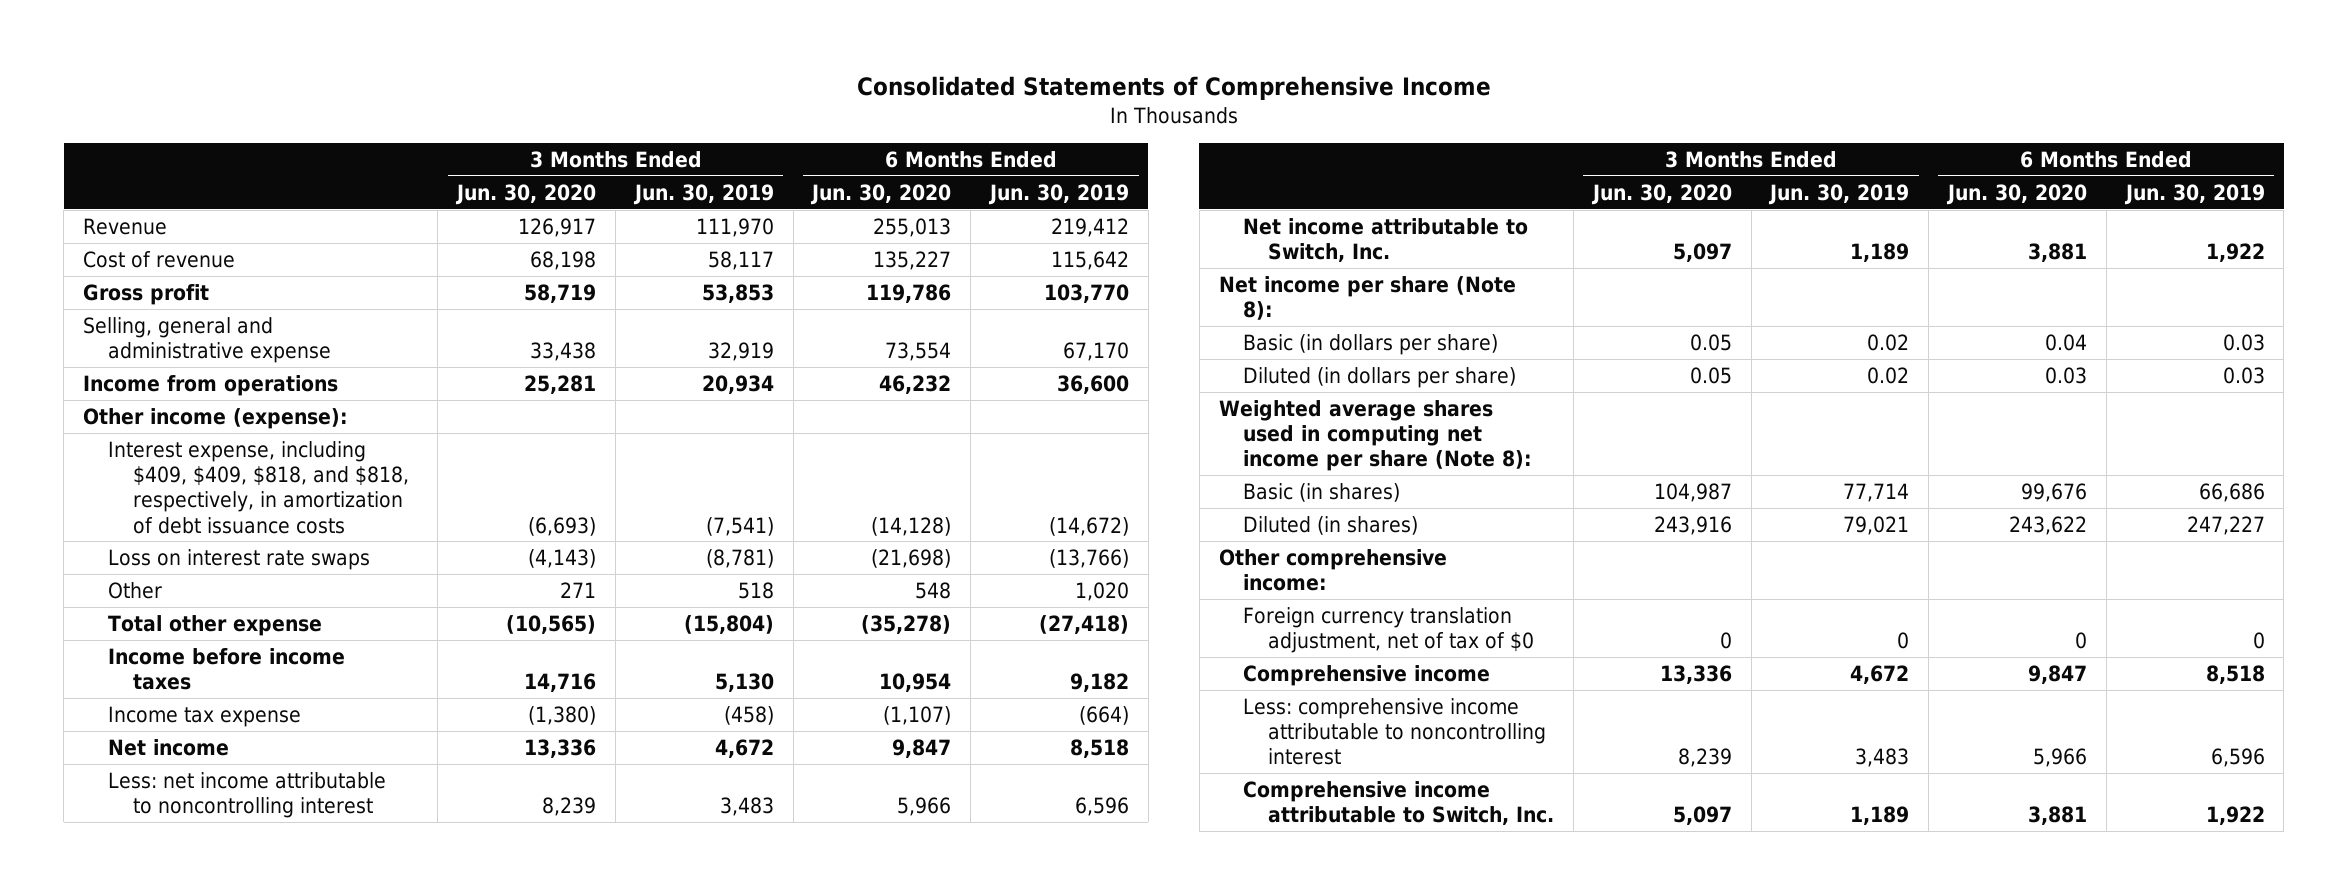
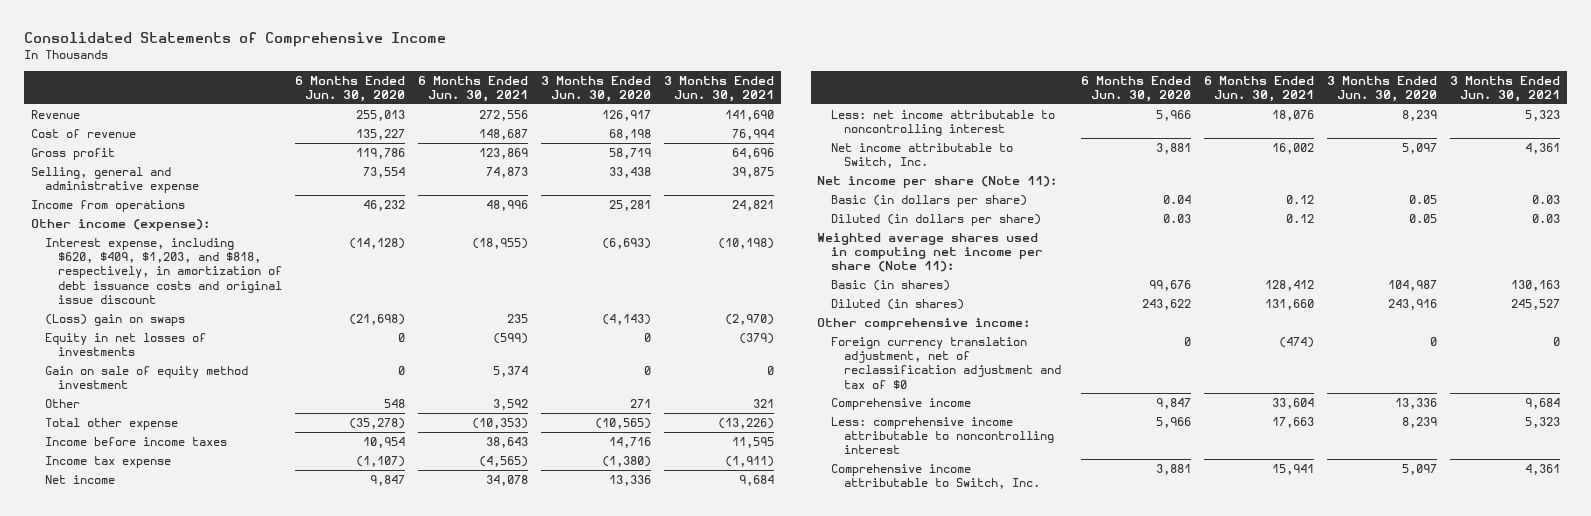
[632,183,774,205] Jun. 30, 2019 -> none
[987,183,1129,205] Jun. 30, 2019 -> none
none -> [418,75,529,102] 6 Months Ended Jun. 30, 2021
none -> [664,75,775,102] 3 Months Ended Jun. 30, 2021
[107,440,409,534] Interest expense, including $409, $409, $818, and $818, respectively, in amortization of debt issuance costs -> [44,237,283,304] Interest expense, including $620, $409, $1,203, and $818, respectively, in amortization of debt issuance costs and original issue discount
[107,548,370,570] Loss on interest rate swaps -> [44,313,185,326] (Loss) gain on swaps
none -> [44,332,206,357] Equity in net losses of investments
none -> [44,365,248,390] Gain on sale of equity method investment
[1218,275,1516,321] Net income per share (Note 8): -> [817,175,1058,188] Net income per share (Note 11):
[1218,399,1533,472] Weighted average shares used in computing net income per share (Note 8): -> [817,232,1043,273] Weighted average shares used in computing net income per share (Note 11):
[1243,606,1535,654] Foreign currency translation adjustment, net of tax of $0 -> [830,336,1062,389] Foreign currency translation adjustment, net of reclassification adjustment and tax of $0

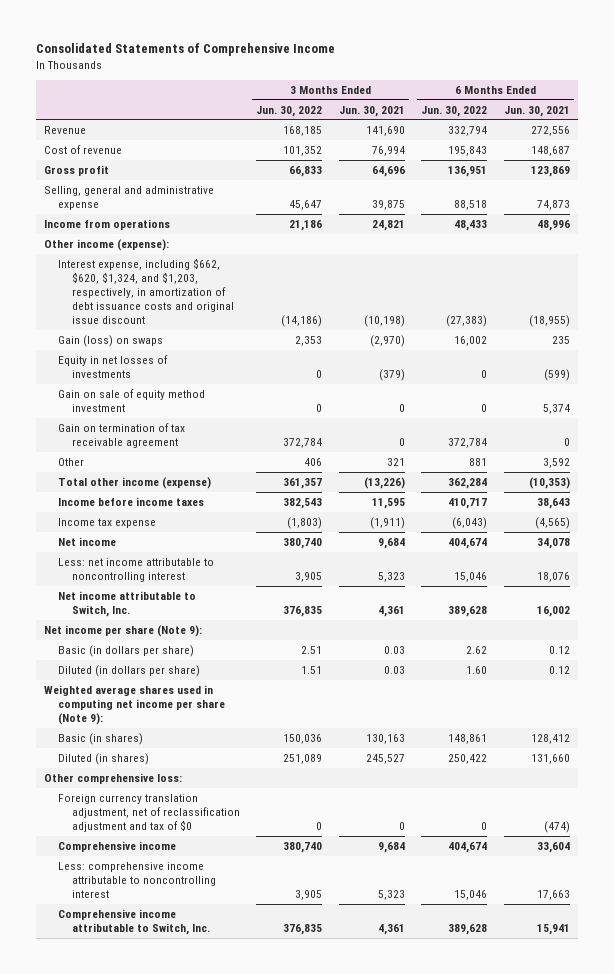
[295,75,406,102] 6 Months Ended Jun. 30, 2020 -> none
[541,75,652,102] 3 Months Ended Jun. 30, 2020 -> none
none -> [256,105,323,117] Jun. 30, 2022
none -> [421,105,488,117] Jun. 30, 2022
[44,237,283,304] Interest expense, including $620, $409, $1,203, and $818, respectively, in amortization of debt issuance costs and original issue discount -> [57,257,234,324] Interest expense, including $662, $620, $1,324, and $1,203, respectively, in amortization of debt issuance costs and original issue discount
[44,313,185,326] (Loss) gain on swaps -> [57,334,163,347] Gain (loss) on swaps
none -> [57,422,185,448] Gain on termination of tax receivable agreement
[44,417,178,430] Total other expense -> [57,476,211,489] Total other income (expense)
[817,175,1058,188] Net income per share (Note 11): -> [43,624,202,637] Net income per share (Note 9):
[817,232,1043,273] Weighted average shares used in computing net income per share (Note 11): -> [43,684,225,725] Weighted average shares used in computing net income per share (Note 9):
[817,317,1031,330] Other comprehensive income: -> [43,772,182,784] Other comprehensive loss:

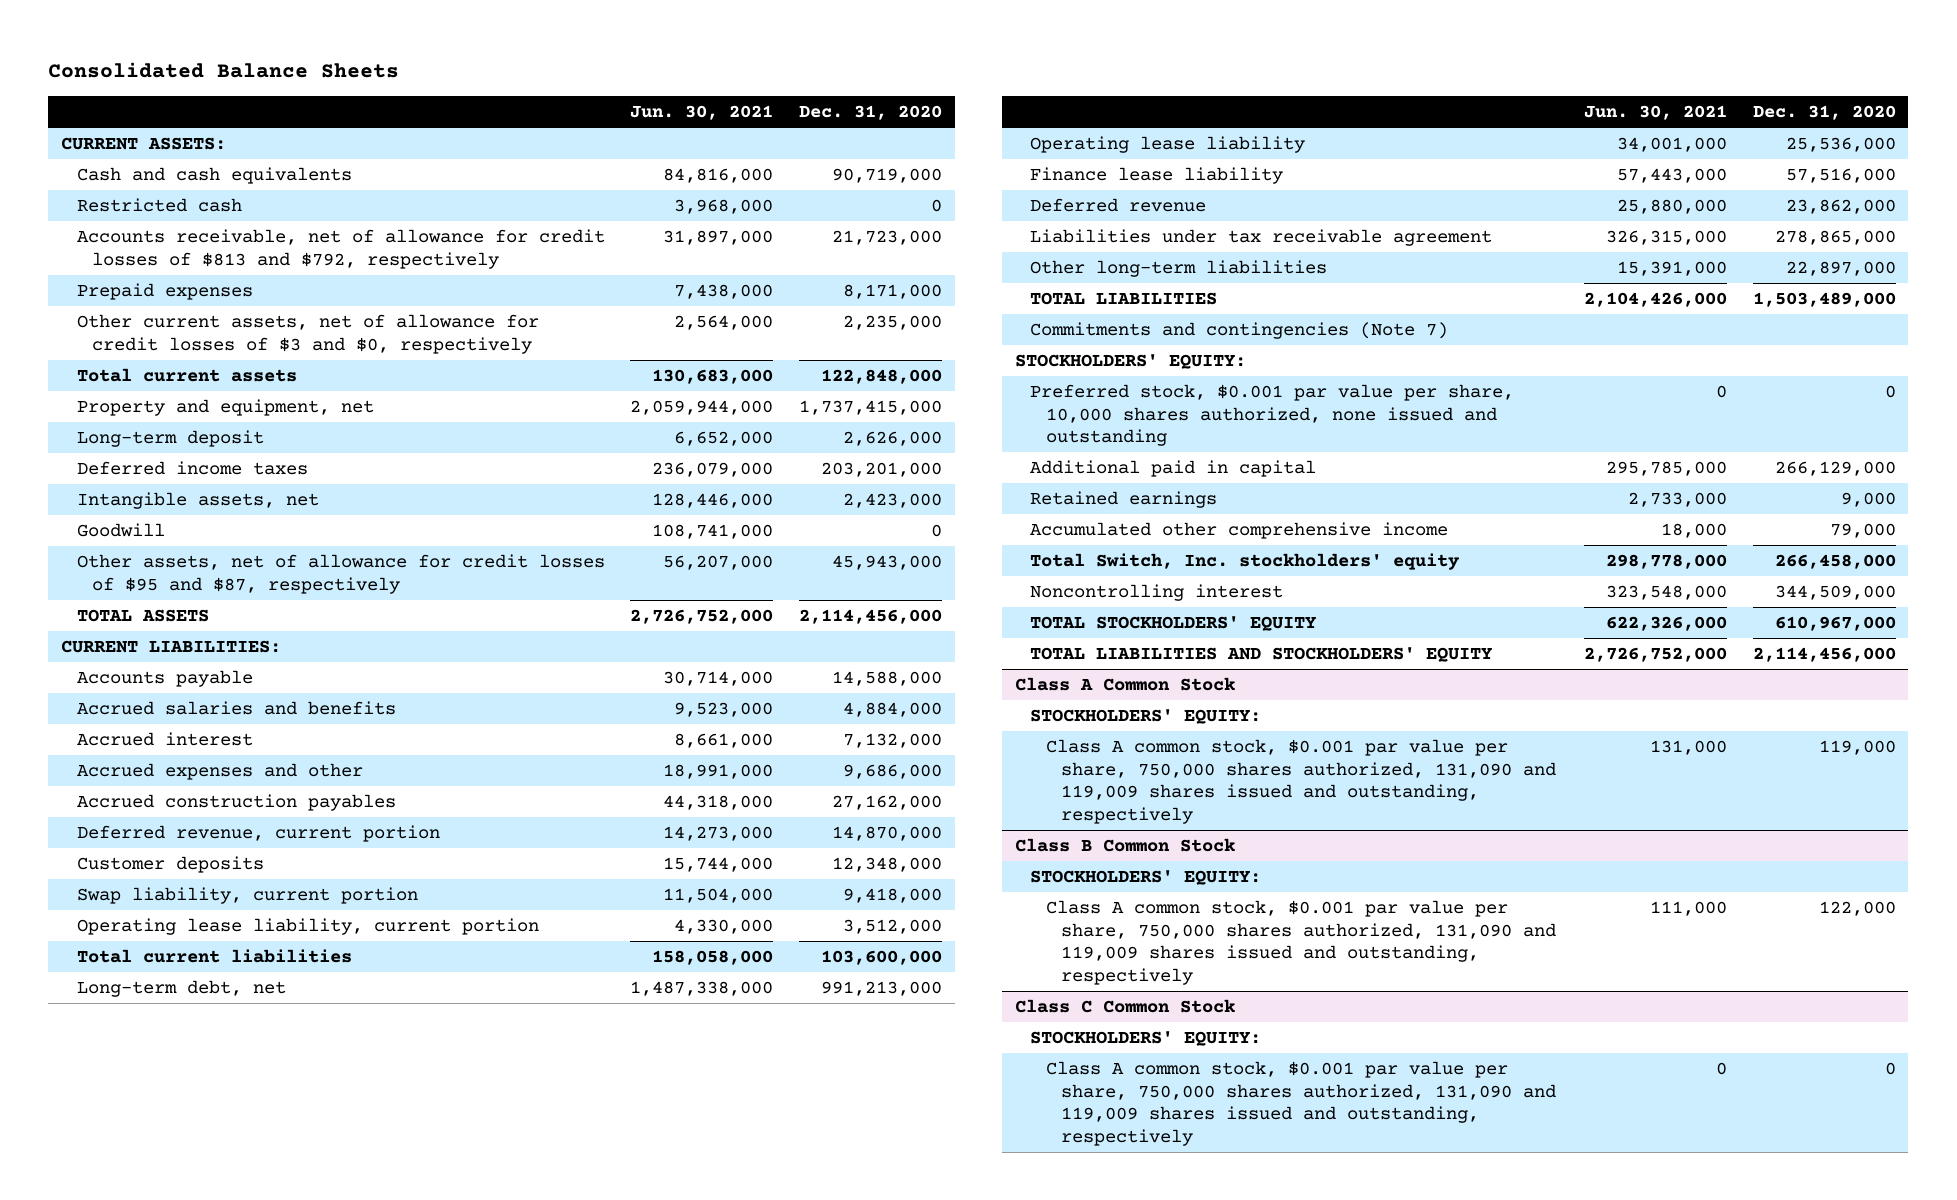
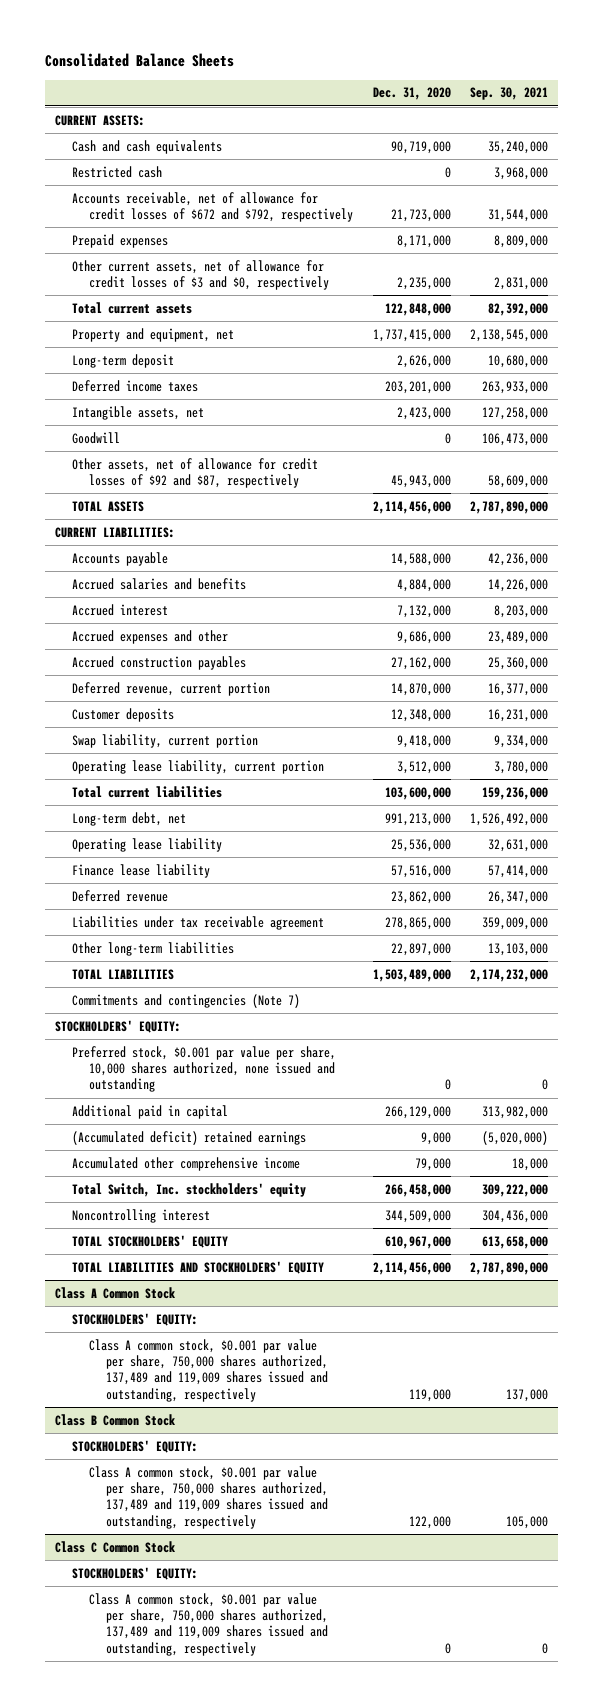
[630,105,774,121] Jun. 30, 2021 -> none
none -> [469,87,548,101] Sep. 30, 2021
[76,229,605,269] Accounts receivable, net of allowance for credit losses of $813 and $792, respectively -> [71,191,354,223] Accounts receivable, net of allowance for credit losses of $672 and $792, respectively
[76,554,605,594] Other assets, net of allowance for credit losses of $95 and $87, respectively -> [71,457,318,489] Other assets, net of allowance for credit losses of $92 and $87, respectively
[1030,491,1218,509] Retained earnings -> [71,1130,306,1145] (Accumulated deficit) retained earnings
[1045,739,1557,824] Class A common stock, $0.001 par value per share, 750,000 shares authorized, 131,090 and 119,009 shares issued and outstanding, respectively -> [89,1338,329,1402] Class A common stock, $0.001 par value per share, 750,000 shares authorized, 137,489 and 119,009 shares issued and outstanding, respectively
[1045,900,1557,985] Class A common stock, $0.001 par value per share, 750,000 shares authorized, 131,090 and 119,009 shares issued and outstanding, respectively -> [89,1465,329,1529] Class A common stock, $0.001 par value per share, 750,000 shares authorized, 137,489 and 119,009 shares issued and outstanding, respectively
[1045,1061,1557,1146] Class A common stock, $0.001 par value per share, 750,000 shares authorized, 131,090 and 119,009 shares issued and outstanding, respectively -> [89,1592,329,1656] Class A common stock, $0.001 par value per share, 750,000 shares authorized, 137,489 and 119,009 shares issued and outstanding, respectively

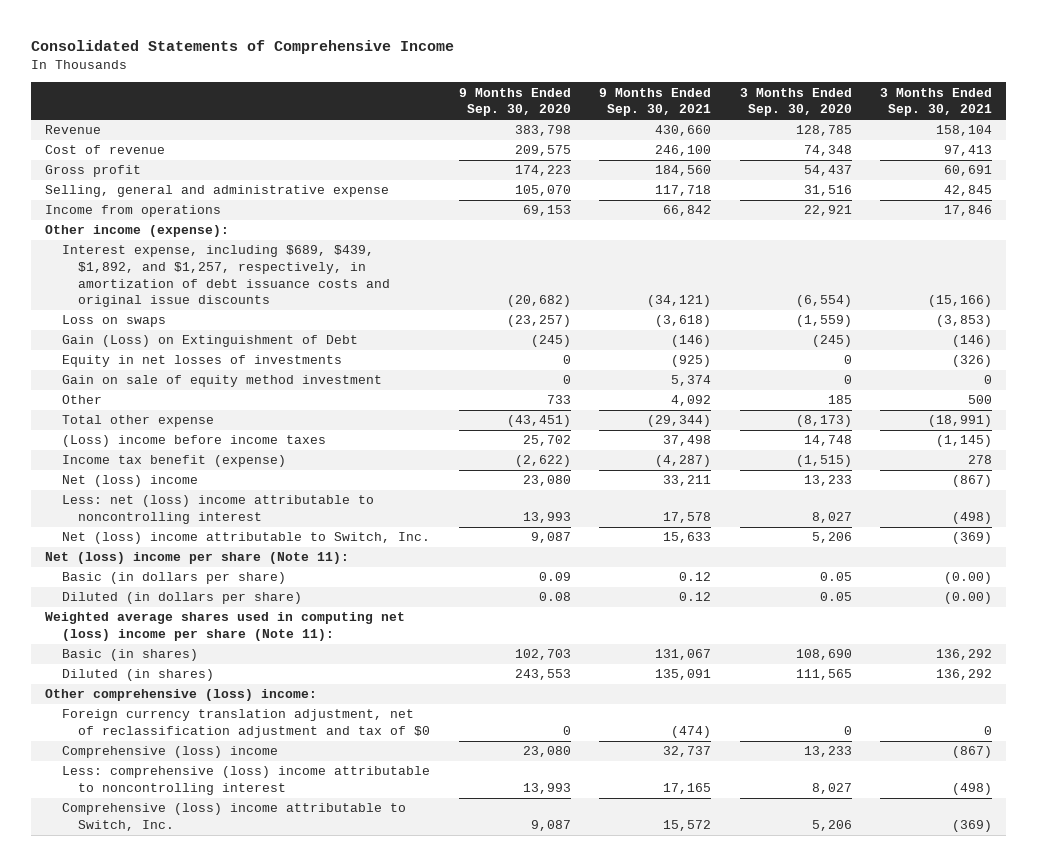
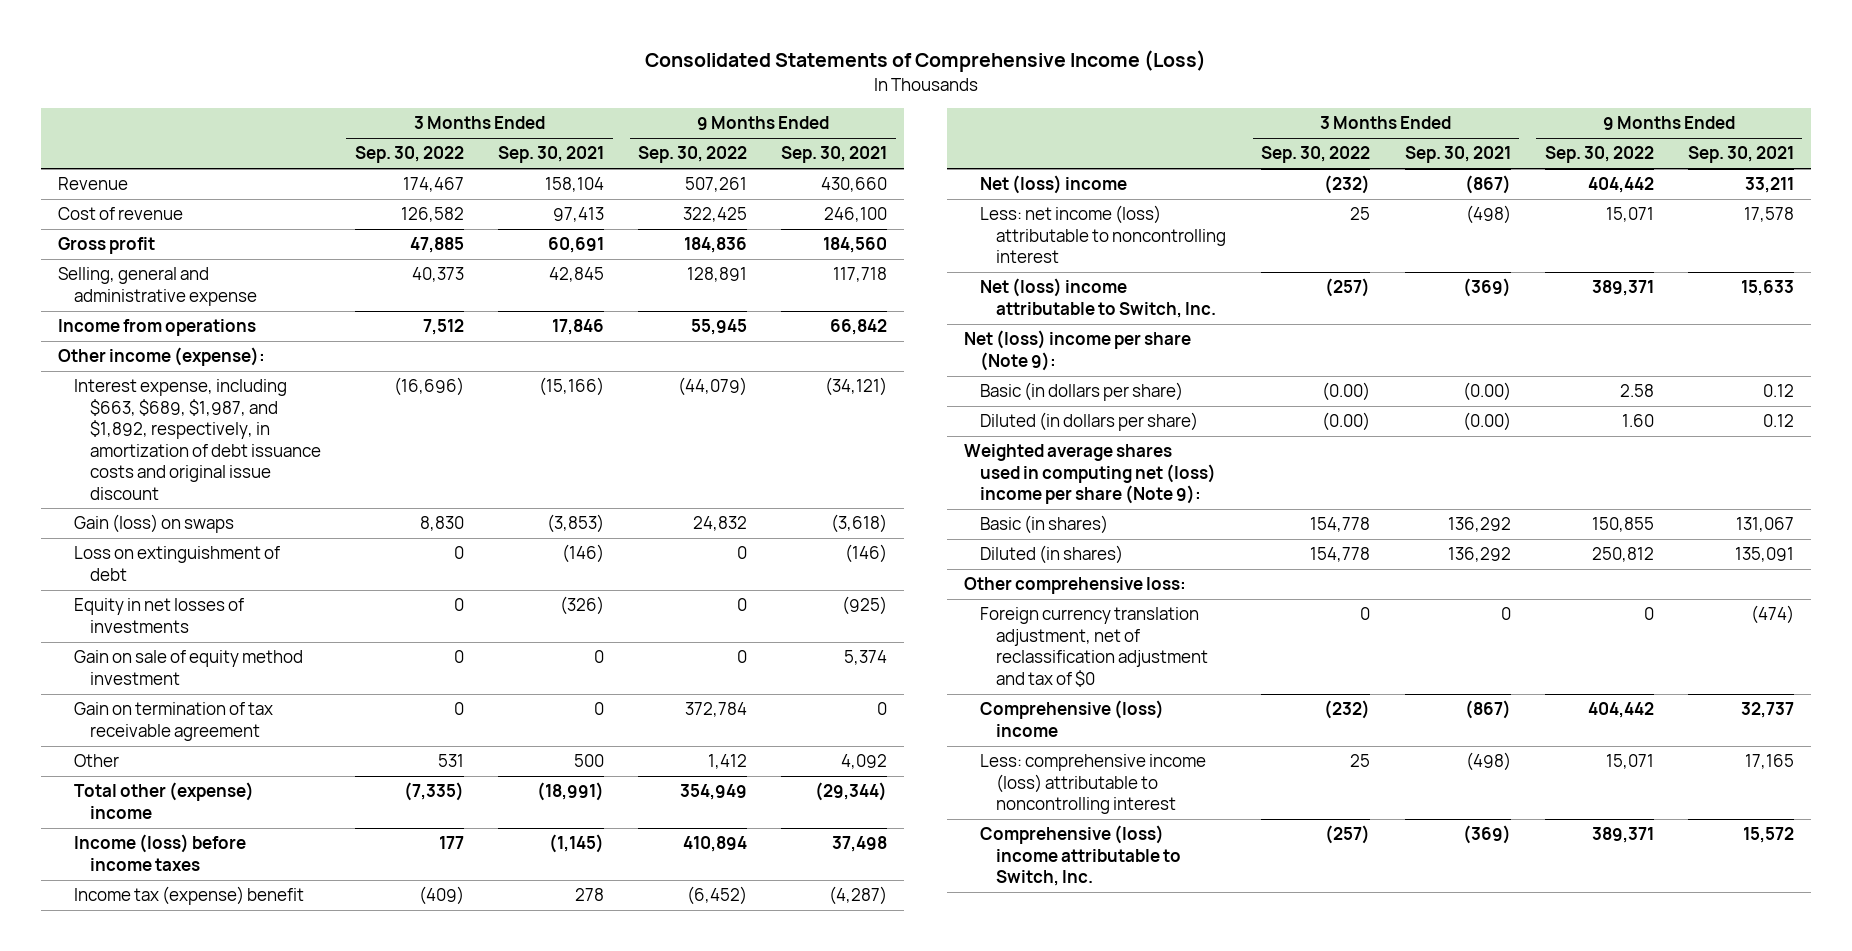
[30,40,454,55] Consolidated Statements of Comprehensive Income -> [644,50,1206,73] Consolidated Statements of Comprehensive Income (Loss)
[458,87,571,117] 9 Months Ended Sep. 30, 2020 -> none
[739,87,852,117] 3 Months Ended Sep. 30, 2020 -> none
none -> [355,146,465,164] Sep. 30, 2022
none -> [638,146,748,164] Sep. 30, 2022
[61,245,391,308] Interest expense, including $689, $439, $1,892, and $1,257, respectively, in amortization of debt issuance costs and original issue discounts -> [73,379,321,500] Interest expense, including $663, $689, $1,987, and $1,892, respectively, in amortization of debt issuance costs and original issue discount
[61,315,166,328] Loss on swaps -> [73,514,234,534] Gain (loss) on swaps
[61,335,358,348] Gain (Loss) on Extinguishment of Debt -> [73,546,280,581] Loss on extinguishment of debt
none -> [73,702,273,741] Gain on termination of tax receivable agreement
[61,415,214,428] Total other expense -> [73,782,254,819] Total other (expense) income
[61,435,326,448] (Loss) income before income taxes -> [73,834,246,871] Income (loss) before income taxes
[61,455,286,468] Income tax benefit (expense) -> [73,886,304,906] Income tax (expense) benefit
[61,495,374,525] Less: net (loss) income attributable to noncontrolling interest -> [980,205,1227,264] Less: net income (loss) attributable to noncontrolling interest
[45,552,350,565] Net (loss) income per share (Note 11): -> [964,330,1192,371] Net (loss) income per share (Note 9):
[45,612,406,642] Weighted average shares used in computing net (loss) income per share (Note 11): -> [964,444,1217,505] Weighted average shares used in computing net (loss) income per share (Note 9):
[45,689,318,702] Other comprehensive (loss) income: -> [964,577,1187,595] Other comprehensive loss:
[61,766,430,796] Less: comprehensive (loss) income attributable to noncontrolling interest -> [980,754,1207,815] Less: comprehensive income (loss) attributable to noncontrolling interest

